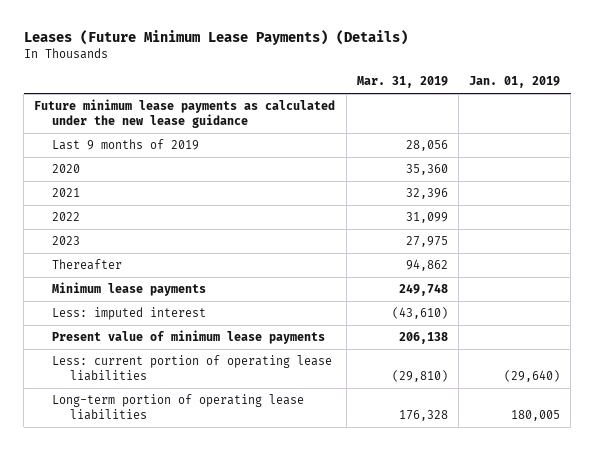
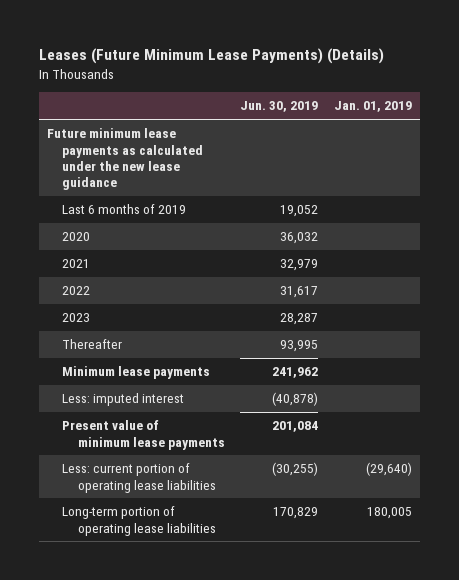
[356,76,448,89] Mar. 31, 2019 -> none
none -> [240,101,319,113] Jun. 30, 2019
[52,139,200,151] Last 9 months of 2019 -> [62,204,187,215] Last 6 months of 2019

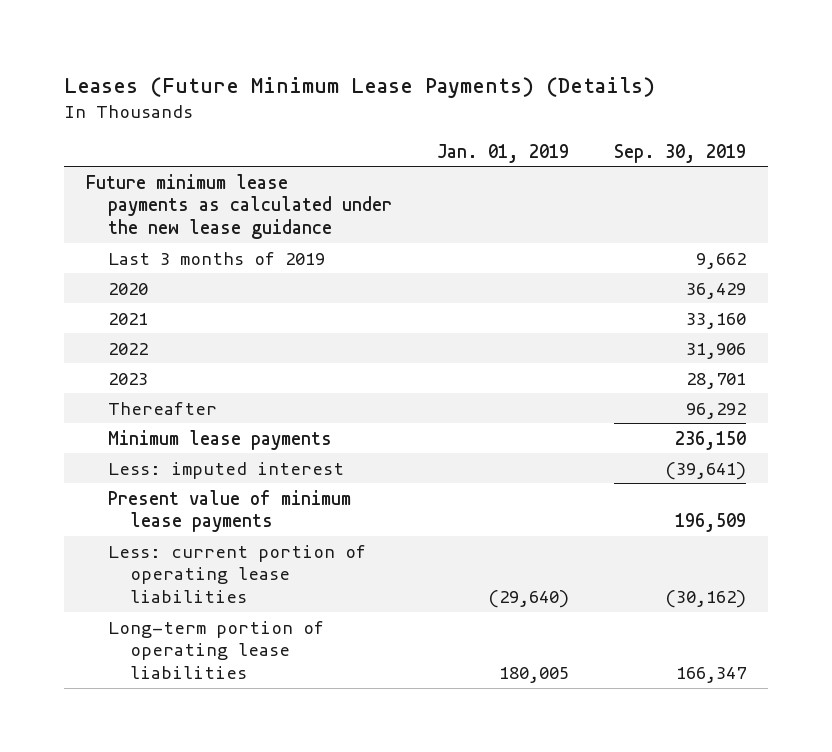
[240,101,319,113] Jun. 30, 2019 -> none
none -> [613,143,746,163] Sep. 30, 2019
[62,204,187,215] Last 6 months of 2019 -> [108,251,326,265] Last 3 months of 2019

